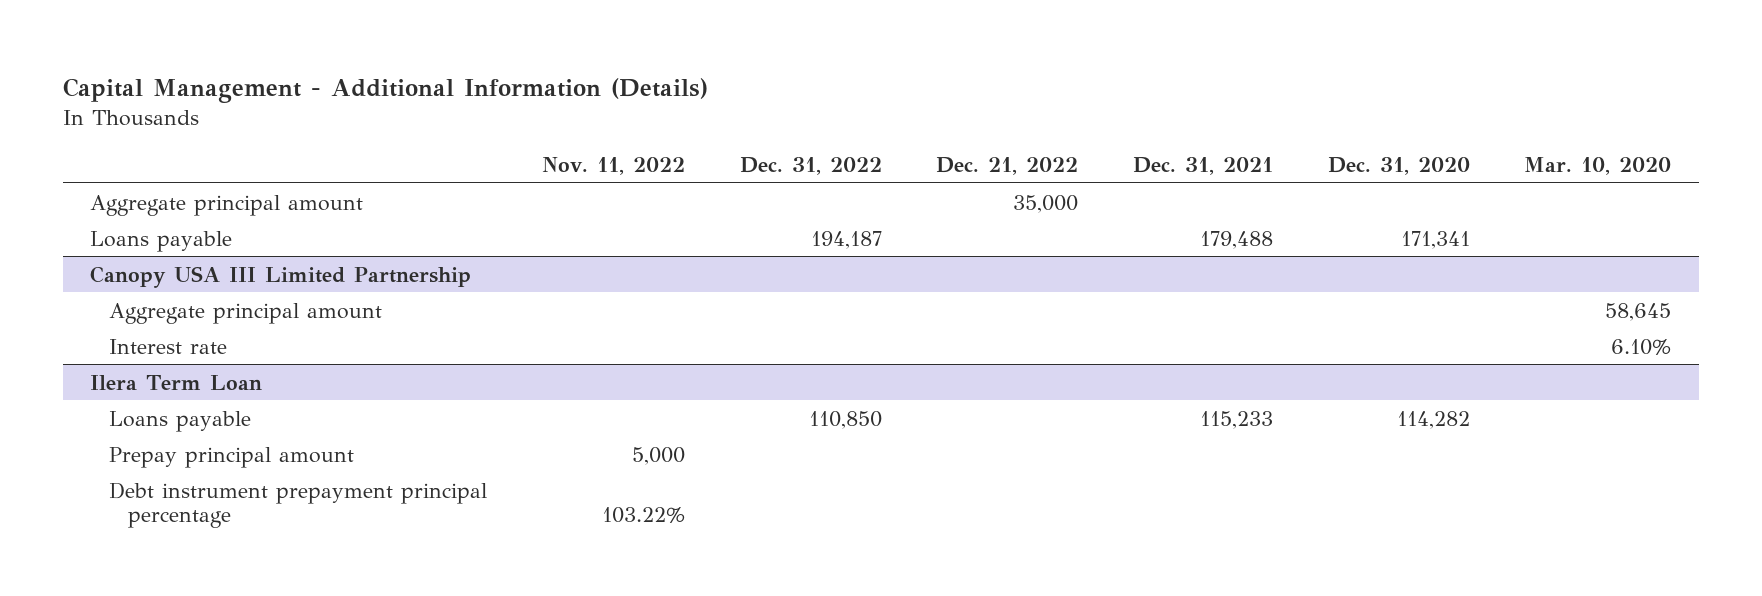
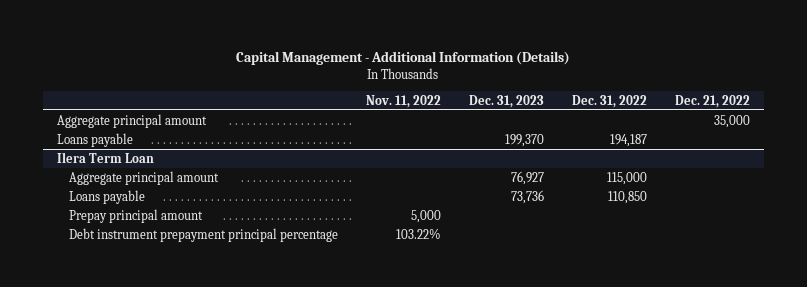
[1132,157,1273,176] Dec. 31, 2021 -> none
[1327,157,1470,176] Dec. 31, 2020 -> none
[1524,157,1672,176] Mar. 10, 2020 -> none
none -> [468,94,544,108] Dec. 31, 2023
[90,265,472,288] Canopy USA III Limited Partnership -> none
[109,302,383,324] Aggregate principal amount -> none
[109,338,228,354] Interest rate -> none
none -> [68,170,219,185] Aggregate principal amount

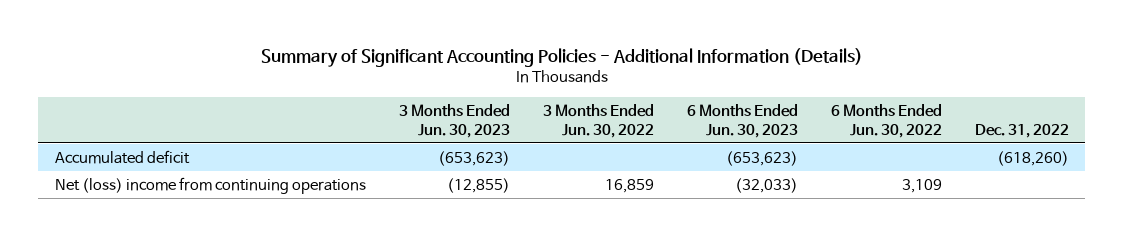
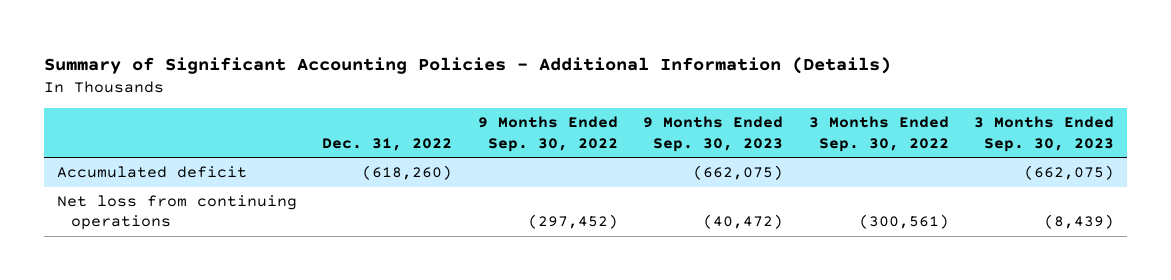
[398,103,510,138] 3 Months Ended Jun. 30, 2023 -> none
[542,103,654,138] 3 Months Ended Jun. 30, 2022 -> none
[686,103,798,138] 6 Months Ended Jun. 30, 2023 -> none
[830,103,942,138] 6 Months Ended Jun. 30, 2022 -> none
none -> [477,116,618,152] 9 Months Ended Sep. 30, 2022
none -> [643,116,784,152] 9 Months Ended Sep. 30, 2023
none -> [808,116,949,152] 3 Months Ended Sep. 30, 2022
none -> [974,116,1115,152] 3 Months Ended Sep. 30, 2023
[54,176,366,194] Net (loss) income from continuing operations -> [56,195,297,231] Net loss from continuing operations

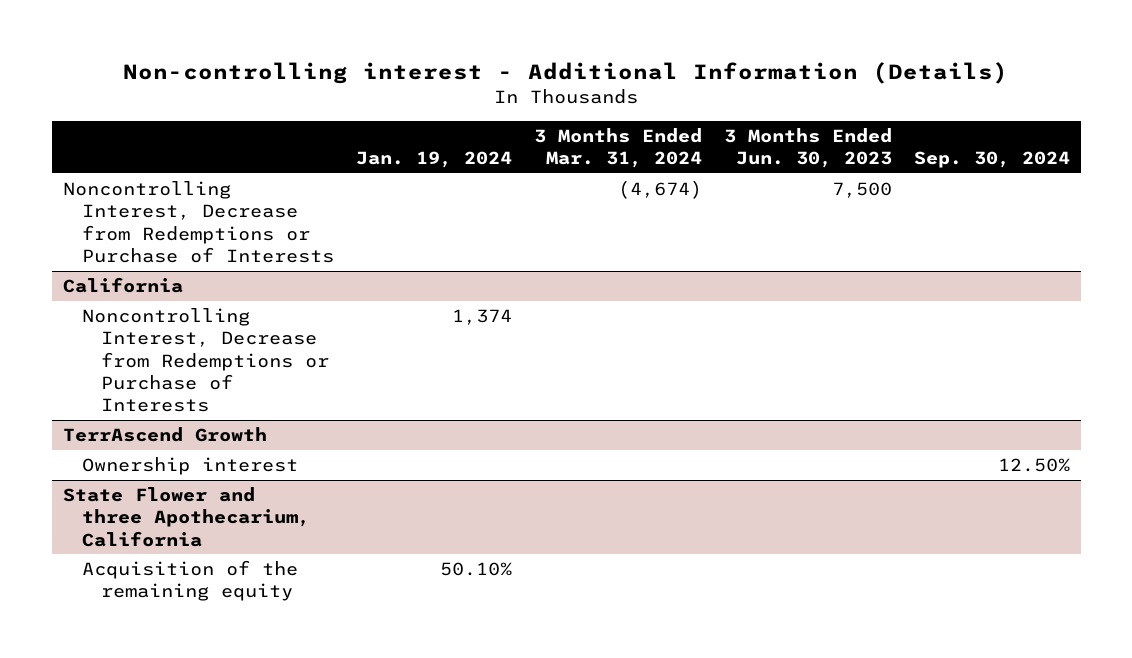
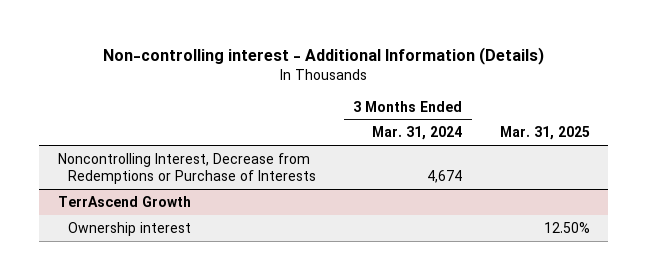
[355,151,512,169] Jan. 19, 2024 -> none
[723,127,892,169] 3 Months Ended Jun. 30, 2023 -> none
[913,151,1070,169] Sep. 30, 2024 -> none
none -> [499,126,590,141] Mar. 31, 2025
[62,277,183,294] California -> none
[81,308,330,413] Noncontrolling Interest, Decrease from Redemptions or Purchase of Interests -> none
[617,180,702,200] (4,674) -> [427,170,463,184] 4,674
[62,487,310,547] State Flower and three Apothecarium, California -> none
[81,560,298,602] Acquisition of the remaining equity -> none

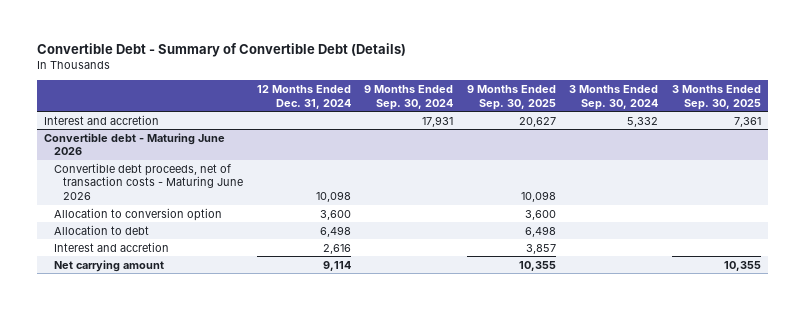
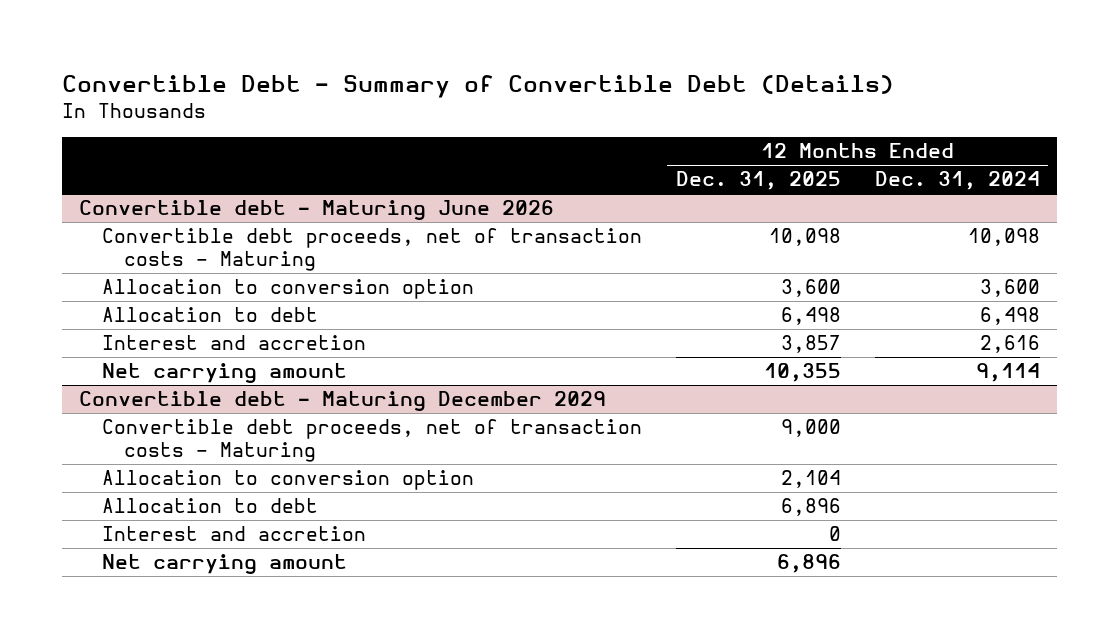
[364,85,454,110] 9 Months Ended Sep. 30, 2024 -> none
[466,85,556,110] 9 Months Ended Sep. 30, 2025 -> none
[569,85,659,110] 3 Months Ended Sep. 30, 2024 -> none
[671,85,761,110] 3 Months Ended Sep. 30, 2025 -> none
none -> [675,171,841,191] Dec. 31, 2025
[43,114,159,125] Interest and accretion -> none
[53,162,244,200] Convertible debt proceeds, net of transaction costs - Maturing June 2026 -> [101,228,642,272] Convertible debt proceeds, net of transaction costs - Maturing
none -> [79,391,607,412] Convertible debt - Maturing December 2029
none -> [101,419,642,463] Convertible debt proceeds, net of transaction costs - Maturing
none -> [101,470,474,491] Allocation to conversion option
none -> [101,498,318,514] Allocation to debt
none -> [101,526,366,542] Interest and accretion
none -> [101,554,347,575] Net carrying amount

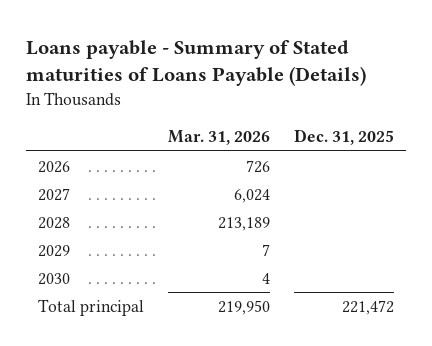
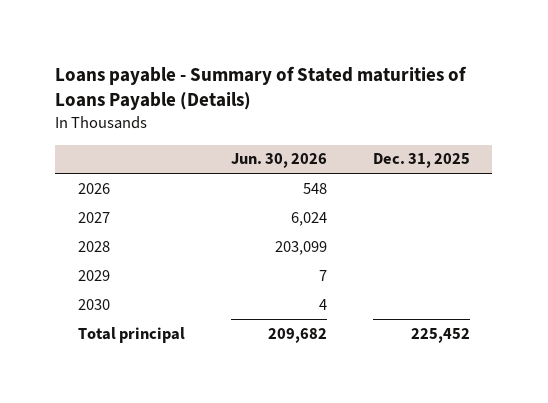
[168,130,271,146] Mar. 31, 2026 -> none
none -> [230,153,327,169] Jun. 30, 2026
[342,299,395,315] 221,472 -> [410,327,470,343] 225,452

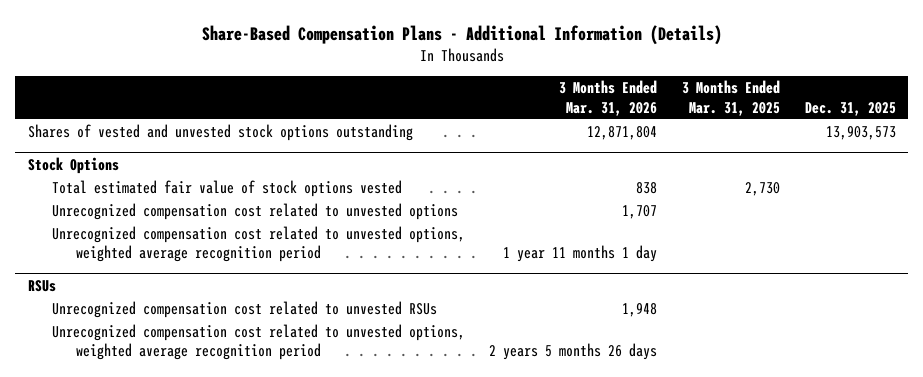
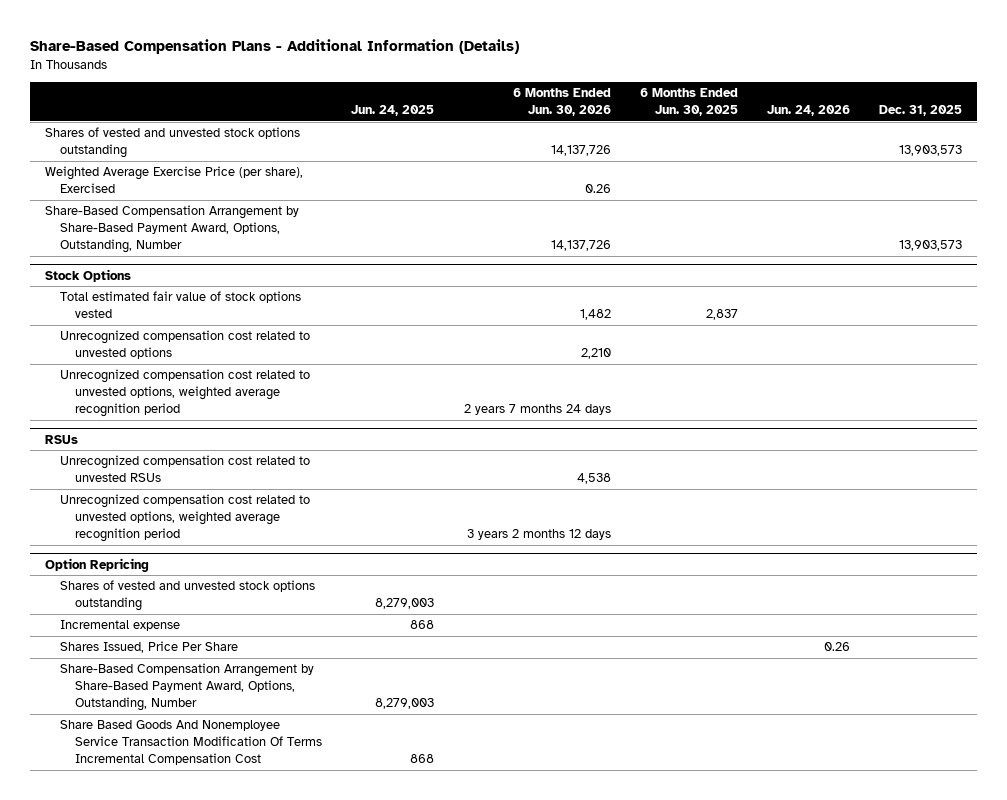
[559,80,658,116] 3 Months Ended Mar. 31, 2026 -> none
[681,80,780,116] 3 Months Ended Mar. 31, 2025 -> none
none -> [351,105,435,117] Jun. 24, 2025
none -> [512,88,611,117] 6 Months Ended Jun. 30, 2026
none -> [639,88,738,117] 6 Months Ended Jun. 30, 2025
none -> [767,105,851,117] Jun. 24, 2026
none -> [44,166,303,194] Weighted Average Exercise Price (per share), Exercised
none -> [44,205,299,254] Share-Based Compensation Arrangement by Share-Based Payment Award, Options, Outstanding, Number
none -> [44,557,149,572] Option Repricing
none -> [59,580,315,612] Shares of vested and unvested stock options outstanding
none -> [59,620,180,632] Incremental expense
none -> [59,641,238,654] Shares Issued, Price Per Share
none -> [59,663,314,712] Share-Based Compensation Arrangement by Share-Based Payment Award, Options, Outstanding, Number
none -> [59,720,323,766] Share Based Goods And Nonemployee Service Transaction Modification Of Terms Incremental Compensation Cost

